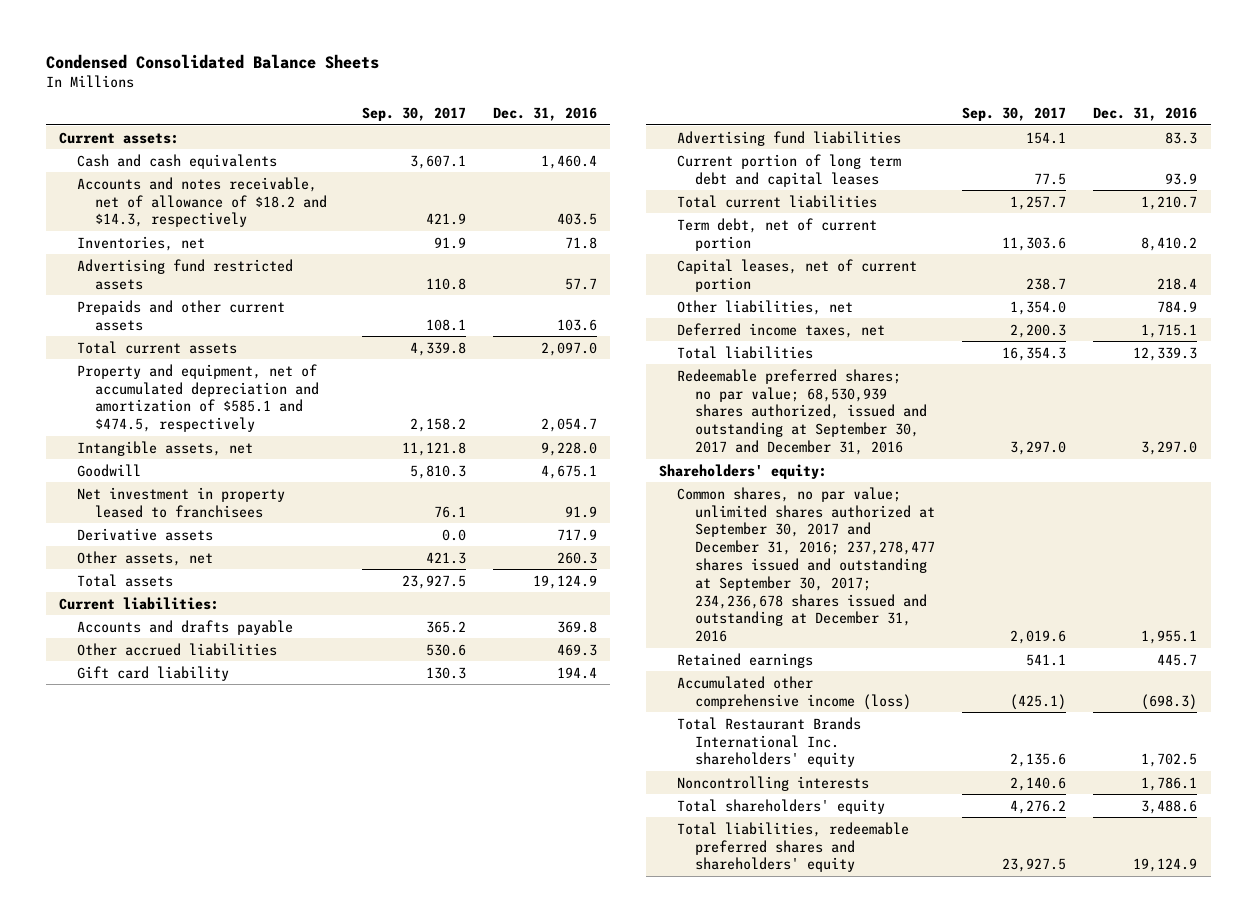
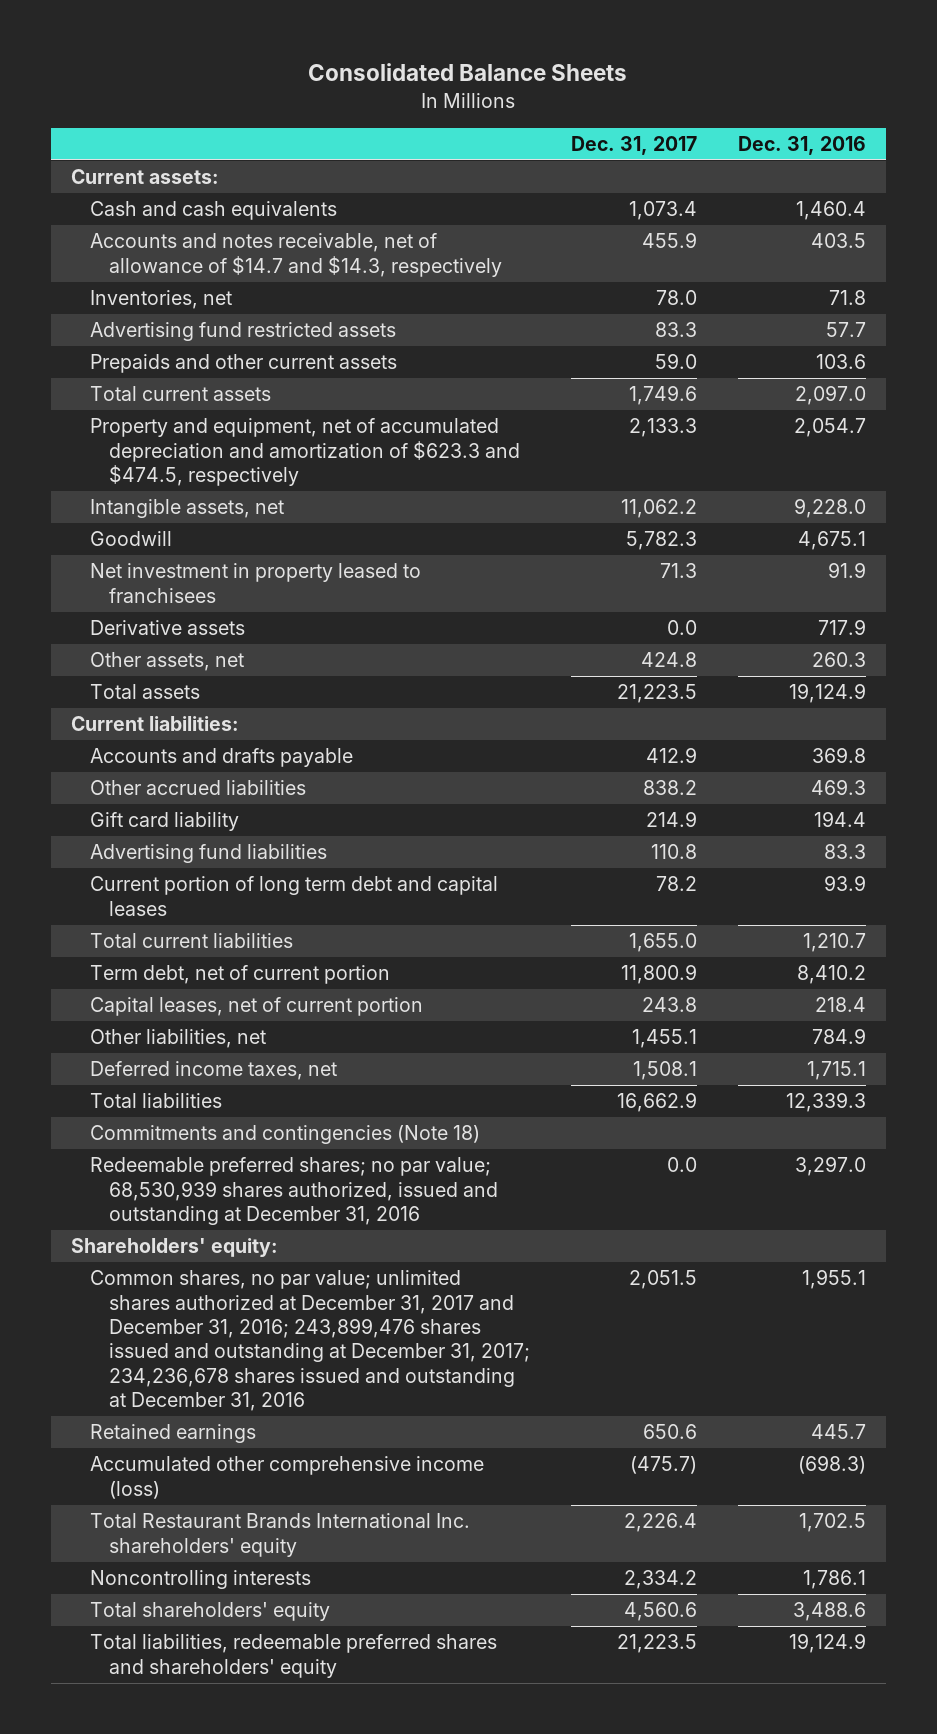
[45,53,379,69] Condensed Consolidated Balance Sheets -> [308,63,628,82] Consolidated Balance Sheets
[361,107,466,122] Sep. 30, 2017 -> none
none -> [570,135,697,155] Dec. 31, 2017
[76,176,327,228] Accounts and notes receivable, net of allowance of $18.2 and $14.3, respectively -> [90,233,502,277] Accounts and notes receivable, net of allowance of $14.7 and $14.3, respectively
[76,363,319,433] Property and equipment, net of accumulated depreciation and amortization of $585.1 and $474.5, respectively -> [90,418,520,486] Property and equipment, net of accumulated depreciation and amortization of $623.3 and $474.5, respectively
none -> [90,1125,481,1145] Commitments and contingencies (Note 18)
[677,368,928,456] Redeemable preferred shares; no par value; 68,530,939 shares authorized, issued and outstanding at September 30, 2017 and December 31, 2016 -> [90,1157,498,1225] Redeemable preferred shares; no par value; 68,530,939 shares authorized, issued and outstanding at December 31, 2016
[677,486,936,643] Common shares, no par value; unlimited shares authorized at September 30, 2017 and December 31, 2016; 237,278,477 shares issued and outstanding at September 30, 2017; 234,236,678 shares issued and outstanding at December 31, 2016 -> [90,1270,530,1412] Common shares, no par value; unlimited shares authorized at December 31, 2017 and December 31, 2016; 243,899,476 shares issued and outstanding at December 31, 2017; 234,236,678 shares issued and outstanding at December 31, 2016

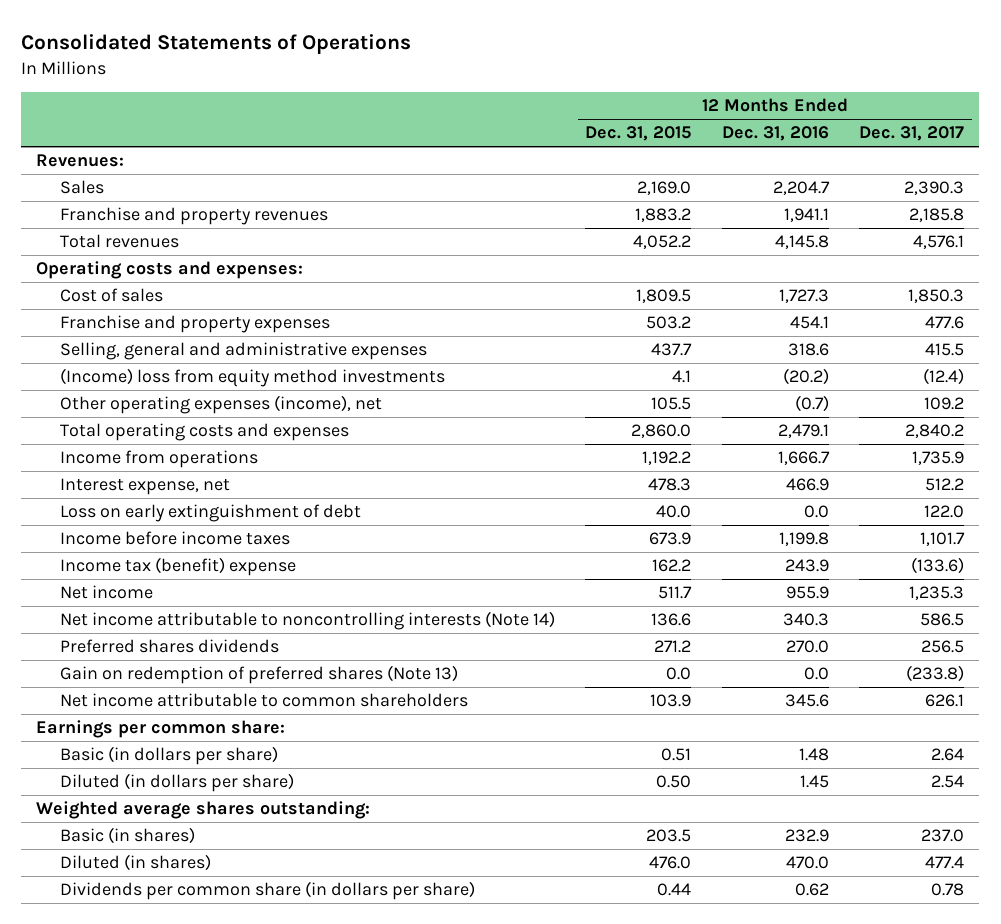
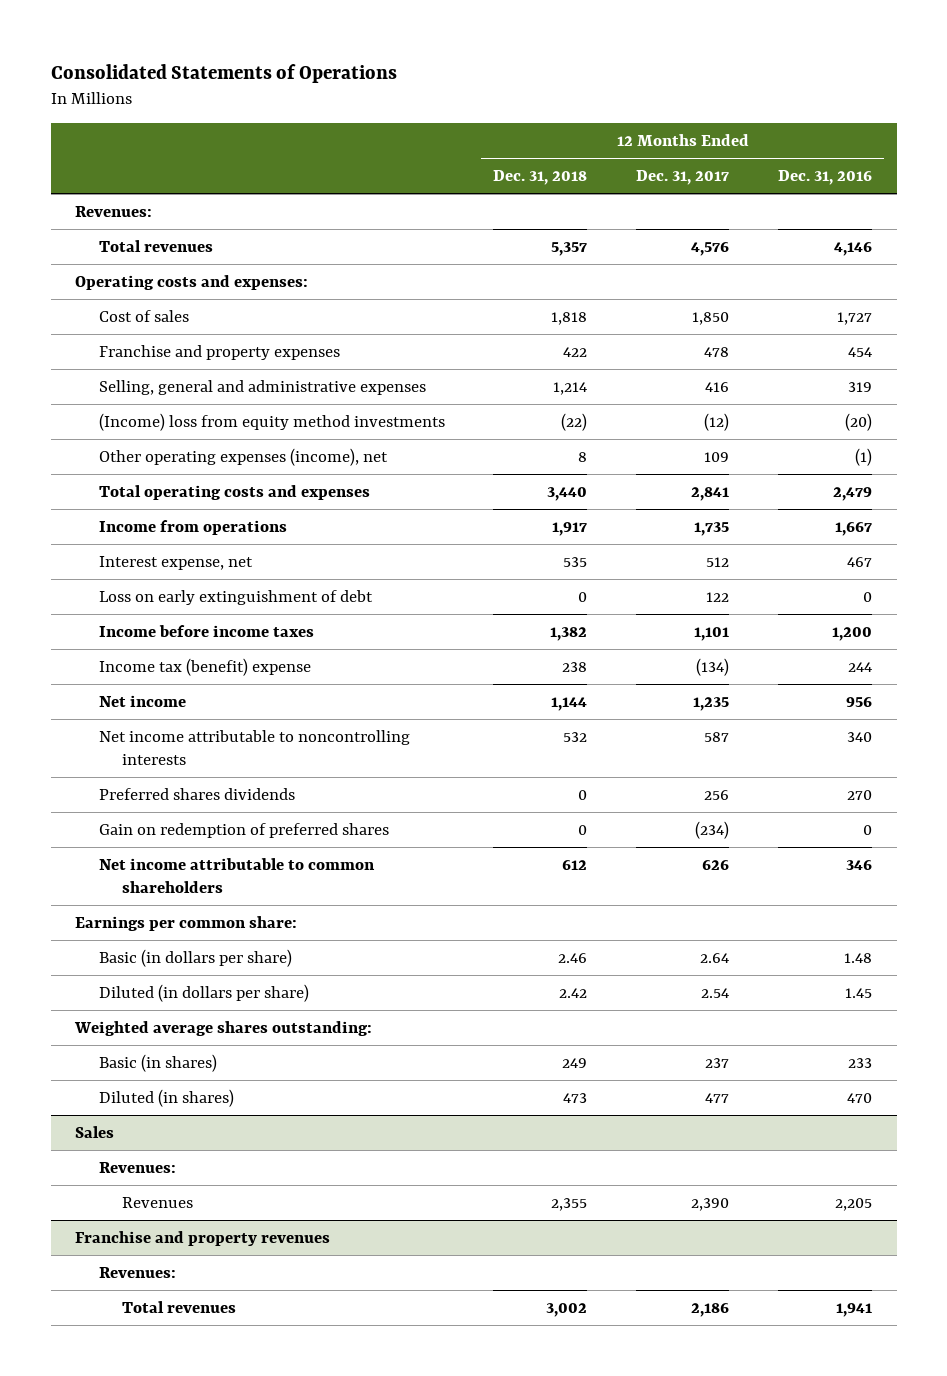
[585,126,692,142] Dec. 31, 2015 -> none
none -> [493,169,588,185] Dec. 31, 2018
[59,180,104,195] Sales -> none
[59,207,328,226] Franchise and property revenues -> none
[774,235,829,250] 4,145.8 -> [834,241,873,256] 4,146
[913,235,965,250] 4,576.1 -> [691,241,730,256] 4,576
[778,289,829,304] 1,727.3 -> [837,311,873,325] 1,727
[908,289,965,304] 1,850.3 -> [692,311,730,325] 1,850
[789,316,829,330] 454.1 -> [848,346,873,357] 454
[925,316,965,330] 477.6 -> [704,346,730,357] 478
[787,343,829,357] 318.6 -> [848,381,873,392] 319
[925,343,965,357] 415.5 -> [705,381,730,392] 416
[782,368,829,386] (20.2) -> [845,412,873,431] (20)
[923,368,965,386] (12.4) -> [704,412,730,431] (12)
[794,395,829,413] (0.7) -> [855,447,873,466] (1)
[924,397,965,411] 109.2 -> [704,451,730,462] 109
[777,424,829,439] 2,479.1 -> [833,486,873,501] 2,479
[905,424,965,439] 2,840.2 -> [691,486,730,501] 2,841
[777,451,830,466] 1,666.7 -> [835,521,873,536] 1,667
[912,451,965,466] 1,735.9 -> [694,521,730,536] 1,735
[785,478,829,492] 466.9 -> [847,556,873,567] 467
[925,478,965,492] 512.2 -> [706,556,730,567] 512
[803,505,829,519] 0.0 -> [863,591,873,602] 0
[924,505,965,519] 122.0 -> [706,591,730,602] 122
[778,532,829,547] 1,199.8 -> [832,626,873,641] 1,200
[920,532,966,547] 1,101.7 -> [694,626,730,641] 1,101
[784,559,829,573] 243.9 -> [848,661,873,672] 244
[911,557,965,575] (133.6) -> [696,657,730,676] (134)
[785,586,829,600] 955.9 -> [846,696,873,707] 956
[909,586,965,601] 1,235.3 -> [693,696,730,711] 1,235
[59,611,555,631] Net income attributable to noncontrolling interests (Note 14) -> [98,729,410,765] Net income attributable to noncontrolling interests
[782,613,829,627] 340.3 -> [847,731,873,742] 340
[920,613,965,627] 586.5 -> [704,731,730,742] 587
[785,640,829,654] 270.0 -> [847,789,873,800] 270
[921,640,965,654] 256.5 -> [704,789,730,800] 256
[59,665,458,685] Gain on redemption of preferred shares (Note 13) -> [98,822,389,838] Gain on redemption of preferred shares
[803,667,829,681] 0.0 -> [863,824,873,835] 0
[906,665,965,683] (233.8) -> [695,820,730,839] (234)
[784,694,829,708] 345.6 -> [846,859,873,870] 346
[925,694,965,708] 626.1 -> [702,859,730,870] 626
[59,881,475,901] Dividends per common share (in dollars per share) -> none
[784,829,829,843] 232.9 -> [848,1057,873,1068] 233
[921,829,965,843] 237.0 -> [705,1057,730,1068] 237
[785,856,829,870] 470.0 -> [847,1092,873,1103] 470
[925,856,965,870] 477.4 -> [705,1092,730,1103] 477
none -> [74,1125,114,1138] Sales
none -> [98,1161,176,1173] Revenues:
none -> [122,1196,194,1208] Revenues
none -> [74,1230,330,1246] Franchise and property revenues
none -> [98,1266,176,1278] Revenues:
none -> [122,1300,237,1313] Total revenues

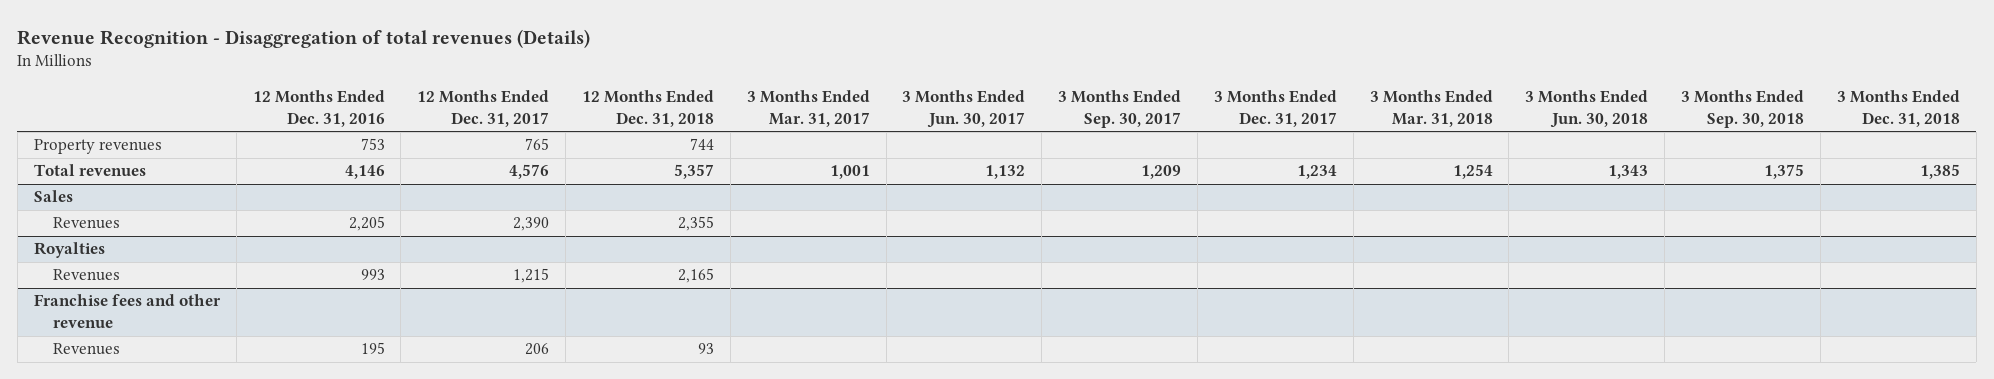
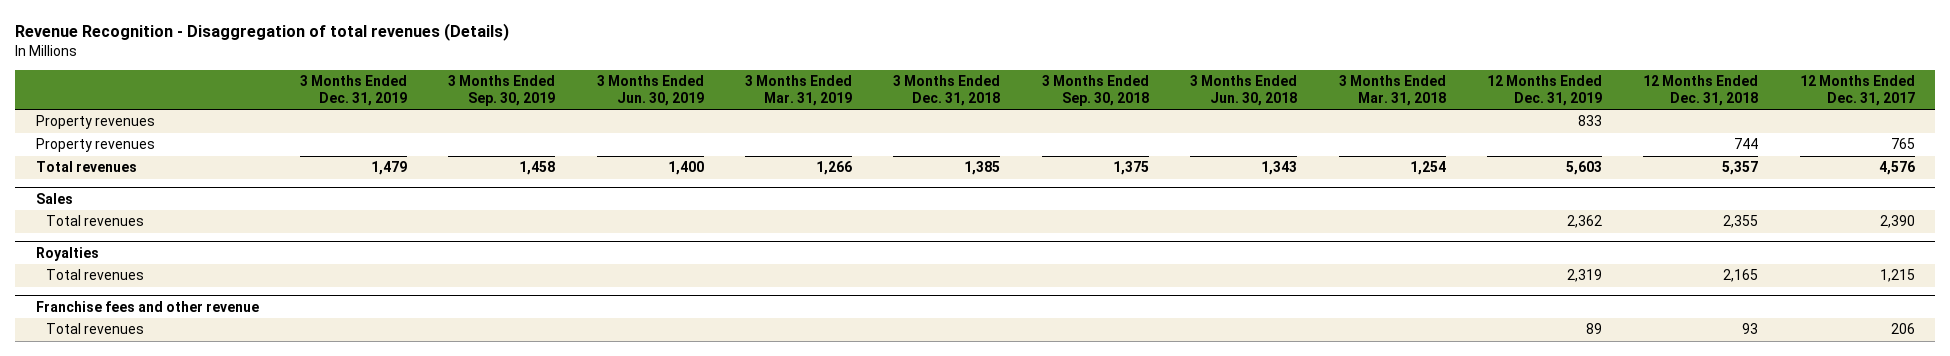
[252,89,385,127] 12 Months Ended Dec. 31, 2016 -> none
[746,89,870,127] 3 Months Ended Mar. 31, 2017 -> none
[902,89,1026,128] 3 Months Ended Jun. 30, 2017 -> none
[1058,89,1182,128] 3 Months Ended Sep. 30, 2017 -> none
[1213,89,1337,127] 3 Months Ended Dec. 31, 2017 -> none
none -> [299,74,407,107] 3 Months Ended Dec. 31, 2019
none -> [448,74,556,107] 3 Months Ended Sep. 30, 2019
none -> [596,74,704,107] 3 Months Ended Jun. 30, 2019
none -> [745,74,853,107] 3 Months Ended Mar. 31, 2019
none -> [1486,74,1602,107] 12 Months Ended Dec. 31, 2019
none -> [35,115,155,130] Property revenues
[52,217,120,230] Revenues -> [46,215,145,227] Total revenues
[52,269,120,282] Revenues -> [46,269,145,281] Total revenues
[52,343,120,356] Revenues -> [46,323,145,335] Total revenues

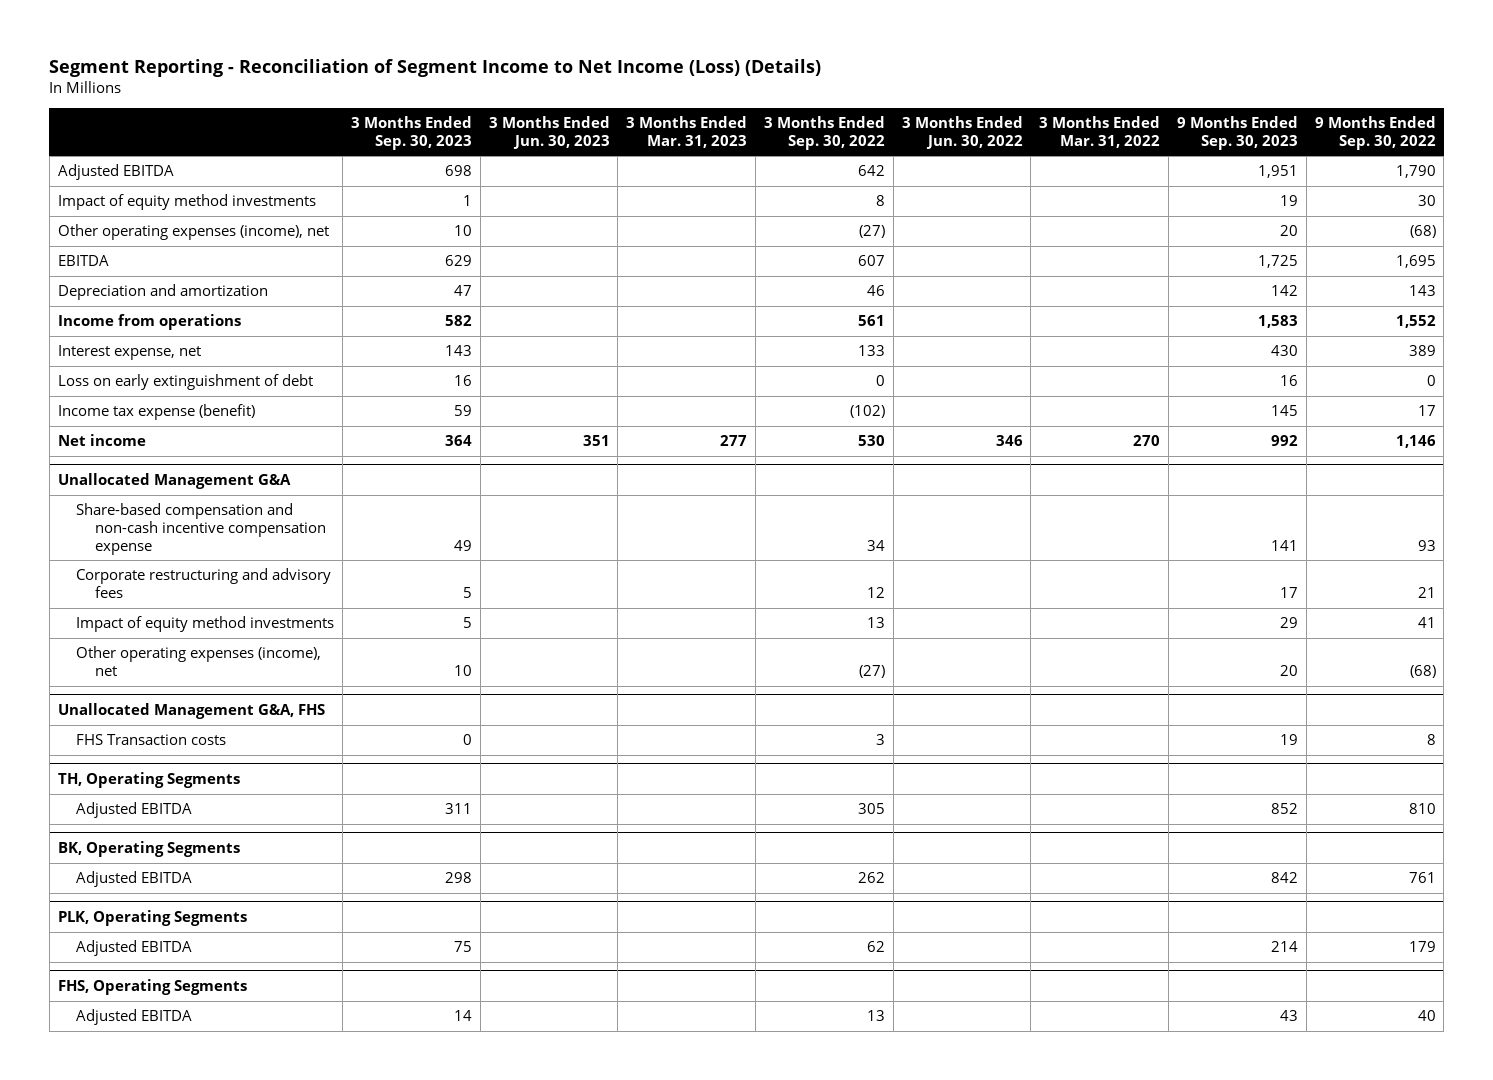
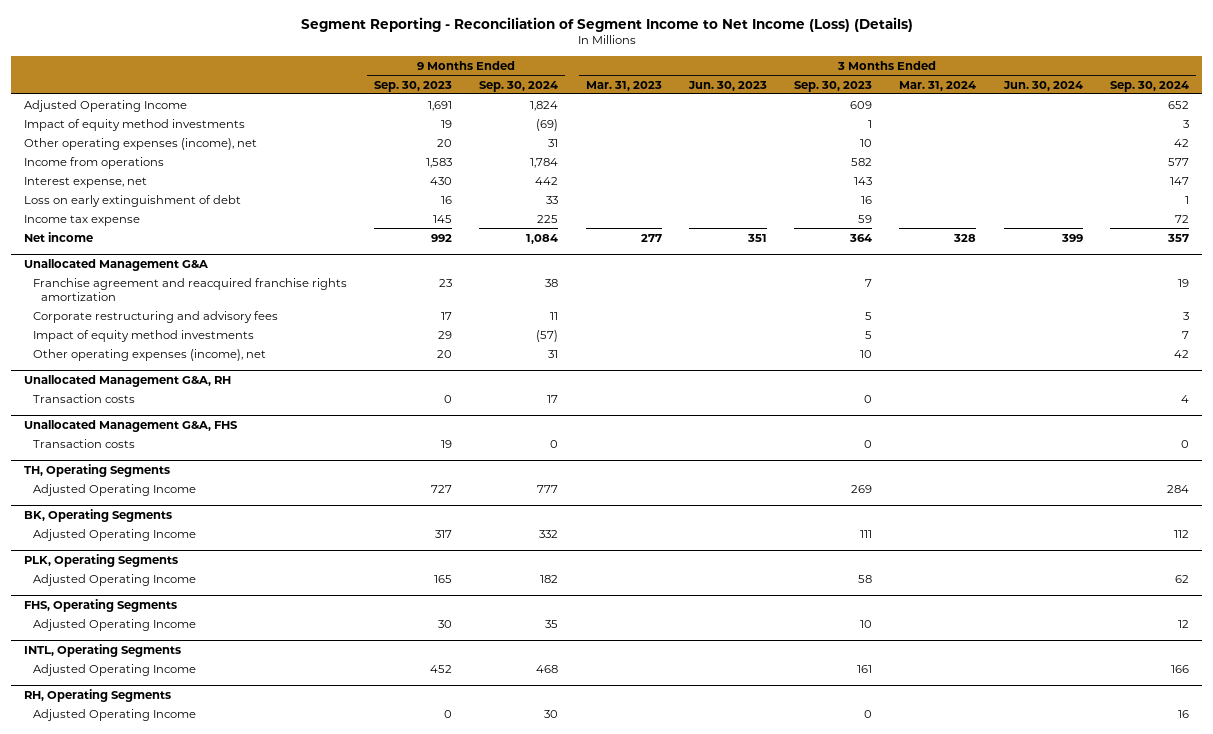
[763,116,885,150] 3 Months Ended Sep. 30, 2022 -> none
[901,116,1023,149] 3 Months Ended Jun. 30, 2022 -> none
[1039,116,1161,148] 3 Months Ended Mar. 31, 2022 -> none
[1314,116,1436,150] 9 Months Ended Sep. 30, 2022 -> none
none -> [479,80,559,92] Sep. 30, 2024
none -> [899,80,977,91] Mar. 31, 2024
none -> [1002,80,1083,91] Jun. 30, 2024
none -> [1109,80,1189,92] Sep. 30, 2024
[57,164,174,181] Adjusted EBITDA -> [24,99,188,112] Adjusted Operating Income
[444,165,472,177] 698 -> [850,100,873,109] 609
[1257,165,1298,179] 1,951 -> [428,100,453,111] 1,691
[57,255,109,267] EBITDA -> none
[57,284,268,301] Depreciation and amortization -> none
[57,404,255,421] Income tax expense (benefit) -> [24,214,141,226] Income tax expense
[76,503,326,555] Share-based compensation and non-cash incentive compensation expense -> none
none -> [32,277,347,301] Franchise agreement and reacquired franchise rights amortization
none -> [24,374,232,387] Unallocated Management G&A, RH
none -> [32,393,135,403] Transaction costs
[76,734,227,746] FHS Transaction costs -> [32,438,135,448] Transaction costs
[76,802,193,819] Adjusted EBITDA -> [32,483,196,496] Adjusted Operating Income
[444,803,472,815] 311 -> [851,484,873,493] 269
[1270,803,1298,815] 852 -> [431,484,453,493] 727
[76,871,193,888] Adjusted EBITDA -> [32,528,196,541] Adjusted Operating Income
[444,872,472,884] 298 -> [860,529,873,538] 111
[1270,872,1298,884] 842 -> [435,529,453,538] 317
[76,940,193,957] Adjusted EBITDA -> [32,573,196,586] Adjusted Operating Income
[453,941,472,953] 75 -> [858,574,873,583] 58
[1270,941,1298,953] 214 -> [434,574,453,583] 165
[76,1009,193,1026] Adjusted EBITDA -> [32,618,196,631] Adjusted Operating Income
[453,1010,472,1022] 14 -> [860,619,873,628] 10
[1279,1010,1298,1022] 43 -> [438,619,453,628] 30
none -> [24,643,182,657] INTL, Operating Segments
none -> [32,663,196,676] Adjusted Operating Income
none -> [24,688,172,702] RH, Operating Segments
none -> [32,708,196,721] Adjusted Operating Income

